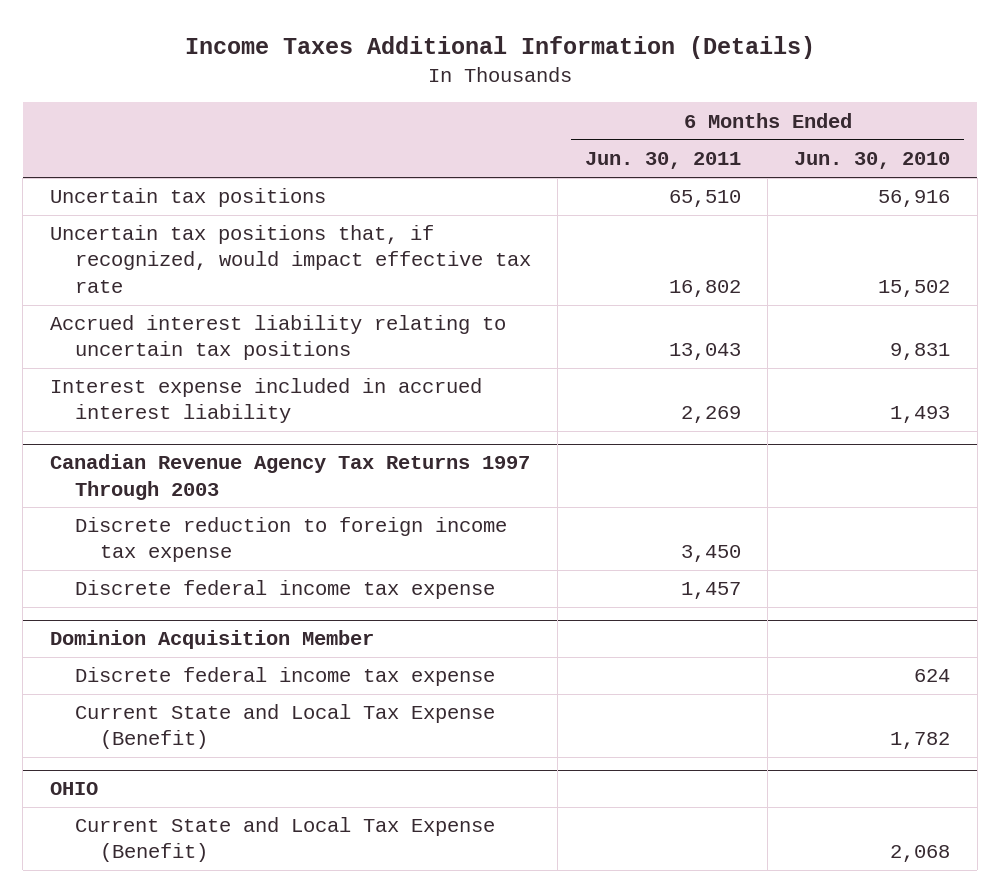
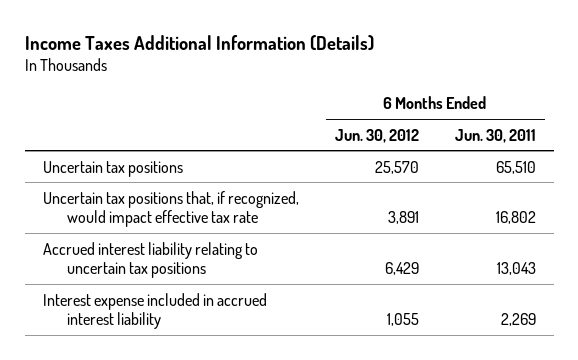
[794,152,951,170] Jun. 30, 2010 -> none
none -> [334,128,419,143] Jun. 30, 2012
[49,454,530,500] Canadian Revenue Agency Tax Returns 1997 Through 2003 -> none
[74,517,507,563] Discrete reduction to foreign income tax expense -> none
[74,580,495,600] Discrete federal income tax expense -> none
[49,630,374,650] Dominion Acquisition Member -> none
[74,667,495,687] Discrete federal income tax expense -> none
[74,704,495,750] Current State and Local Tax Expense (Benefit) -> none
[49,782,98,796] OHIO -> none
[74,817,495,863] Current State and Local Tax Expense (Benefit) -> none

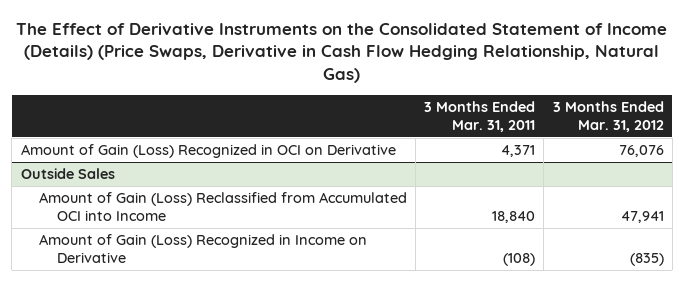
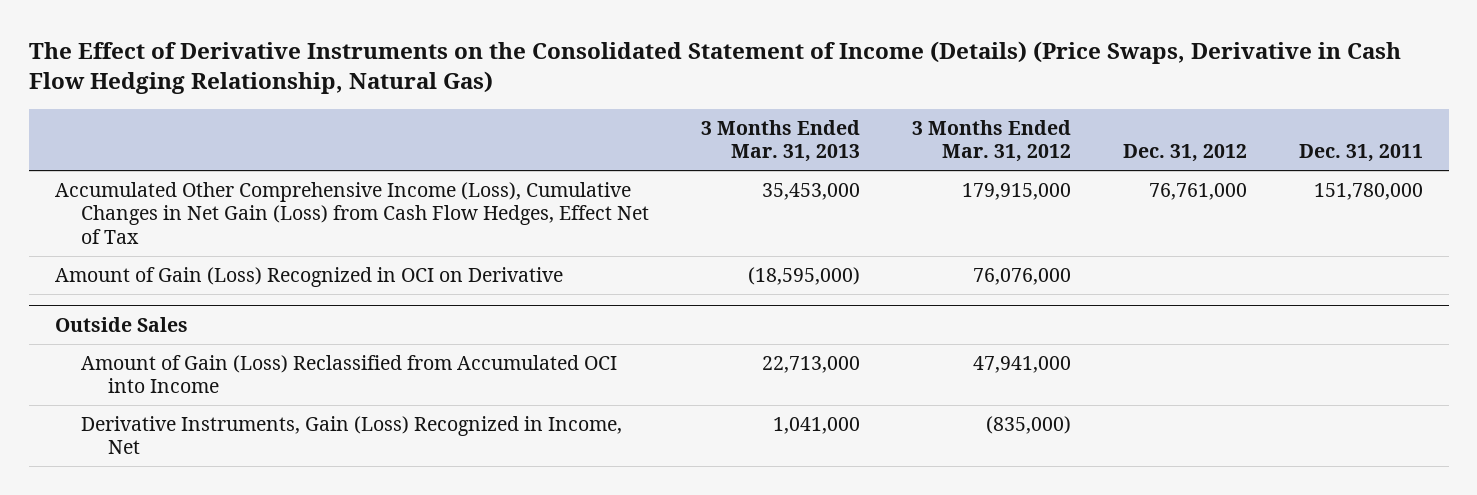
[424,101,536,132] 3 Months Ended Mar. 31, 2011 -> none
none -> [701,119,861,163] 3 Months Ended Mar. 31, 2013
none -> [1122,144,1247,163] Dec. 31, 2012
none -> [1298,144,1423,163] Dec. 31, 2011
none -> [54,181,650,244] Accumulated Other Comprehensive Income (Loss), Cumulative Changes in Net Gain (Loss) from Cash Flow Hedges, Effect Net of Tax
[618,145,664,158] 76,076 -> [973,267,1072,285] 76,076,000
[620,210,664,223] 47,941 -> [973,355,1072,373] 47,941,000
[38,234,367,263] Amount of Gain (Loss) Recognized in Income on Derivative -> [81,415,623,455] Derivative Instruments, Gain (Loss) Recognized in Income, Net
[629,252,664,266] (835) -> [986,415,1072,434] (835,000)

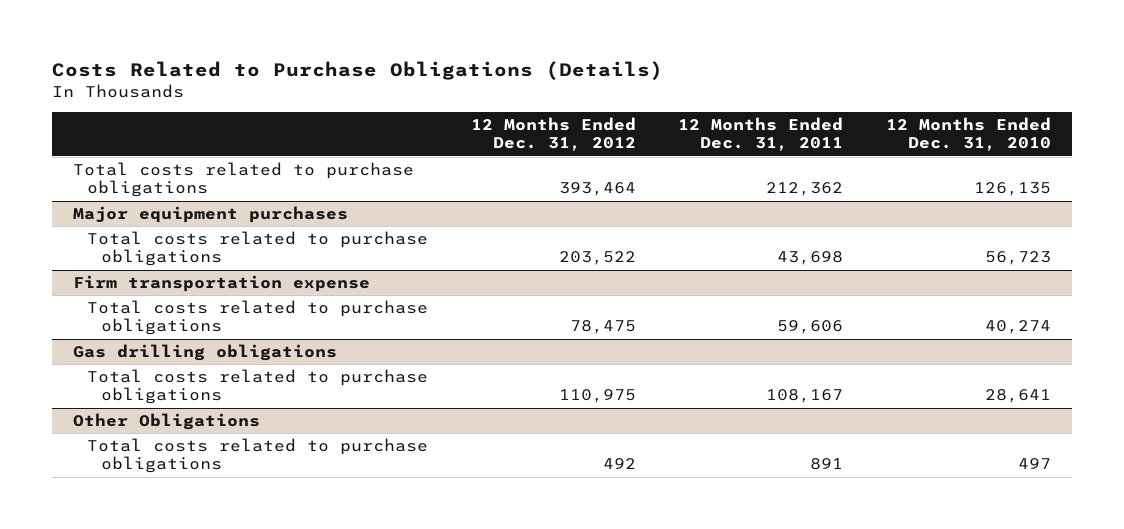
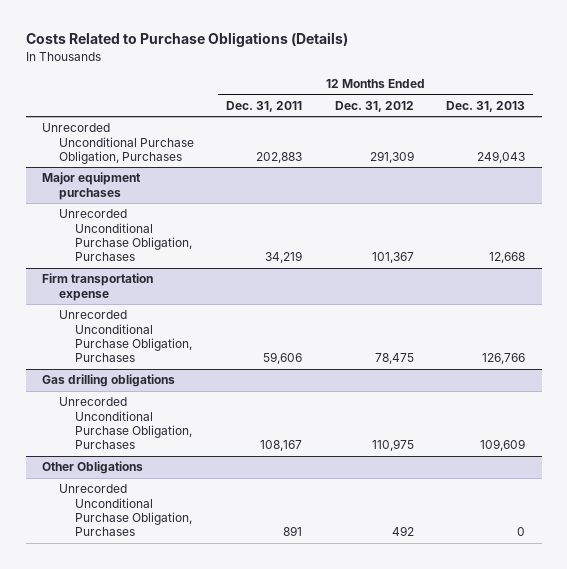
[885,117,1051,152] 12 Months Ended Dec. 31, 2010 -> none
none -> [446,100,526,112] Dec. 31, 2013
[72,162,414,198] Total costs related to purchase obligations -> [41,123,194,164] Unrecorded Unconditional Purchase Obligation, Purchases
[558,182,636,197] 393,464 -> [369,150,414,163] 291,309
[766,182,844,197] 212,362 -> [256,151,303,163] 202,883
[86,231,428,267] Total costs related to purchase obligations -> [58,209,193,262] Unrecorded Unconditional Purchase Obligation, Purchases
[558,251,636,266] 203,522 -> [371,252,414,264] 101,367
[777,251,844,266] 43,698 -> [265,251,303,264] 34,219
[86,300,428,336] Total costs related to purchase obligations -> [58,310,193,363] Unrecorded Unconditional Purchase Obligation, Purchases
[86,369,428,405] Total costs related to purchase obligations -> [58,397,193,450] Unrecorded Unconditional Purchase Obligation, Purchases
[86,438,428,474] Total costs related to purchase obligations -> [58,484,193,537] Unrecorded Unconditional Purchase Obligation, Purchases

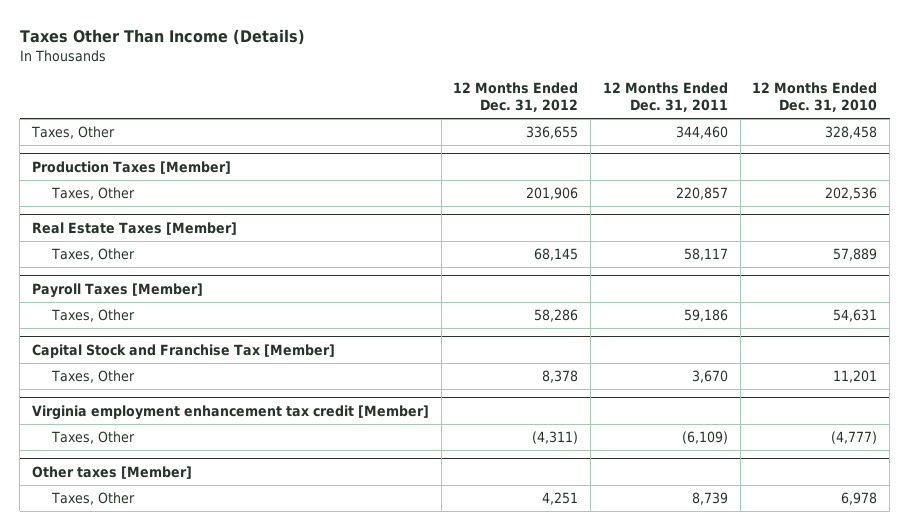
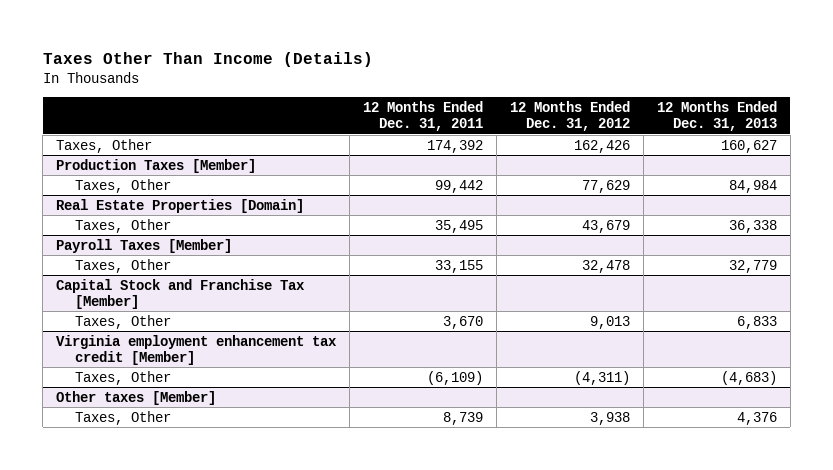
[752,81,878,113] 12 Months Ended Dec. 31, 2010 -> none
none -> [656,101,777,132] 12 Months Ended Dec. 31, 2013
[526,126,579,140] 336,655 -> [573,139,630,153] 162,426
[675,126,728,140] 344,460 -> [426,139,483,153] 174,392
[31,221,237,235] Real Estate Taxes [Member] -> none
[526,187,579,201] 201,906 -> [581,179,630,193] 77,629
[675,187,728,201] 220,857 -> [434,179,483,193] 99,442
none -> [55,198,304,213] Real Estate Properties [Domain]
[534,248,579,262] 68,145 -> [581,219,630,233] 43,679
[683,248,728,262] 58,117 -> [434,219,483,233] 35,495
[534,309,579,323] 58,286 -> [581,259,630,273] 32,478
[683,309,728,323] 59,186 -> [434,259,483,273] 33,155
[542,370,579,384] 8,378 -> [589,315,630,329] 9,013
[542,492,579,506] 4,251 -> [589,411,630,425] 3,938

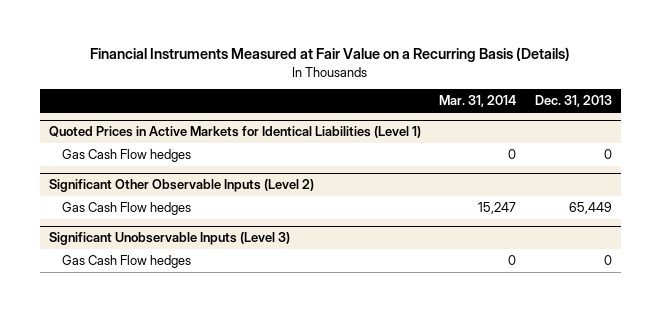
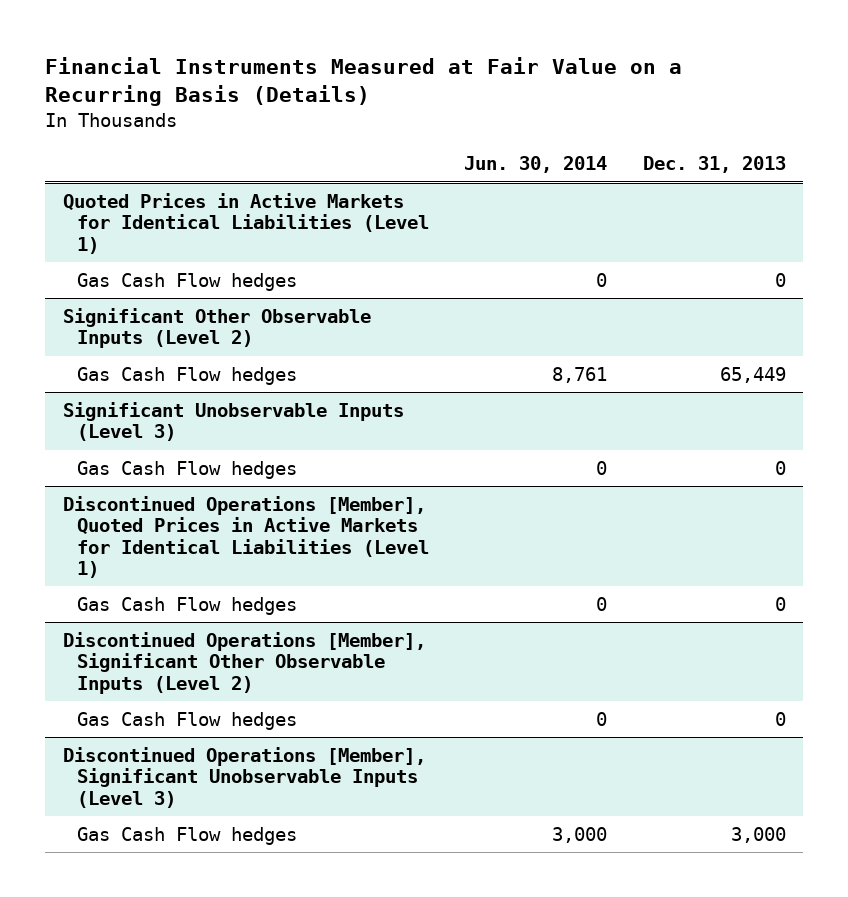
[439,95,517,108] Mar. 31, 2014 -> none
none -> [464,156,608,174] Jun. 30, 2014
none -> [62,495,429,579] Discontinued Operations [Member], Quoted Prices in Active Markets for Identical Liabilities (Level 1)
none -> [76,596,297,615] Gas Cash Flow hedges
none -> [62,631,426,694] Discontinued Operations [Member], Significant Other Observable Inputs (Level 2)
none -> [76,711,297,730] Gas Cash Flow hedges
none -> [62,746,426,808] Discontinued Operations [Member], Significant Unobservable Inputs (Level 3)
none -> [76,826,297,845] Gas Cash Flow hedges

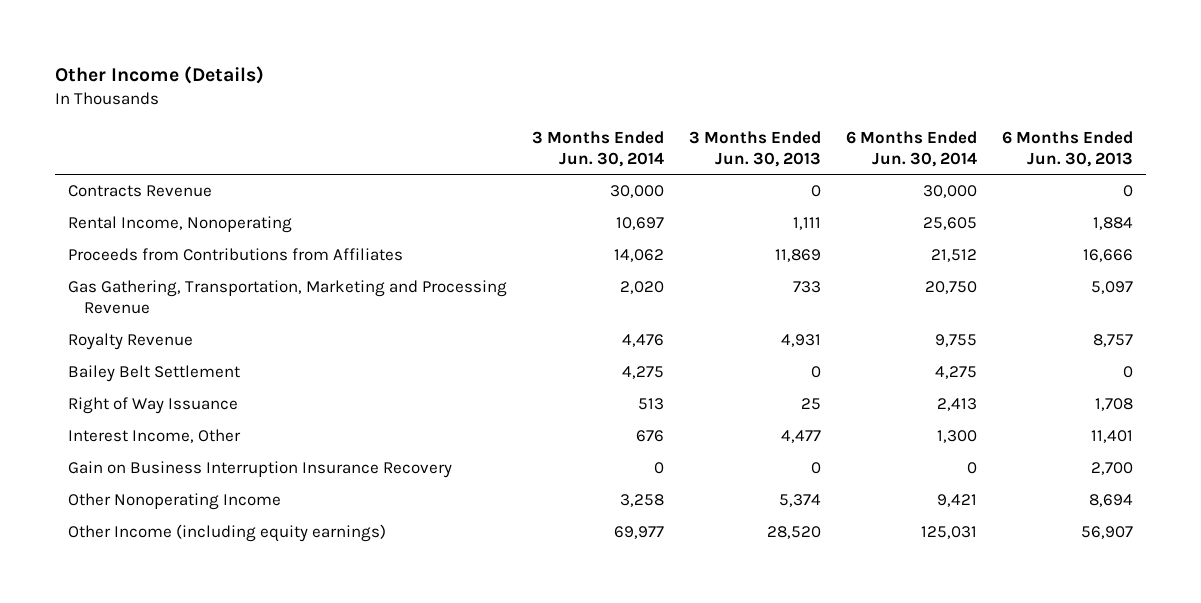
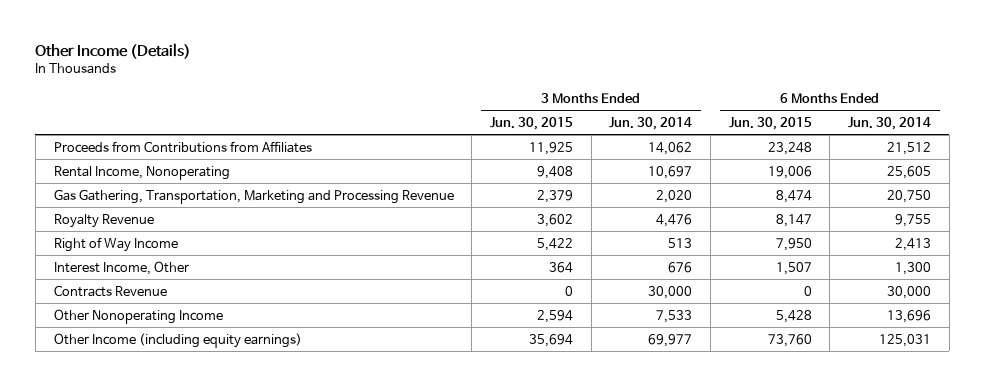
[688,130,821,167] 3 Months Ended Jun. 30, 2013 -> none
[1001,130,1133,167] 6 Months Ended Jun. 30, 2013 -> none
none -> [489,117,573,131] Jun. 30, 2015
none -> [728,117,812,131] Jun. 30, 2015
[67,216,292,234] Rental Income, Nonoperating -> [53,165,230,180] Rental Income, Nonoperating
[67,365,240,383] Bailey Belt Settlement -> none
[67,397,238,415] Right of Way Issuance -> [53,236,178,252] Right of Way Income
[67,461,452,479] Gain on Business Interruption Insurance Recovery -> none
[67,185,212,198] Contracts Revenue -> [53,284,167,297] Contracts Revenue
[619,494,664,508] 3,258 -> [656,309,693,323] 7,533
[936,494,977,508] 9,421 -> [887,309,932,323] 13,696

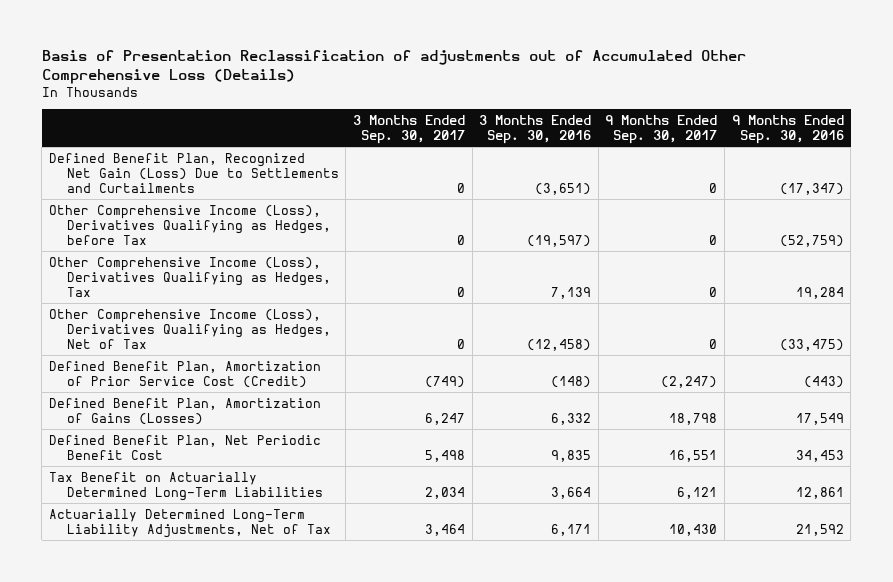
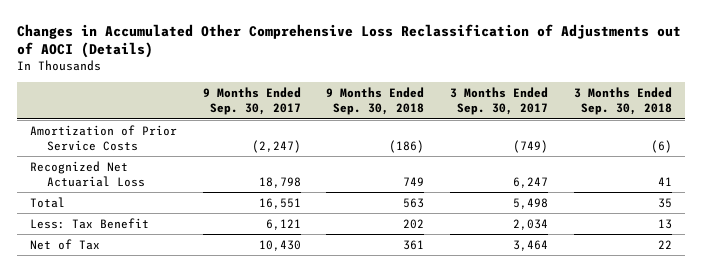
[41,49,746,85] Basis of Presentation Reclassification of adjustments out of Accumulated Other Comprehensive Loss (Details) -> [17,23,682,59] Changes in Accumulated Other Comprehensive Loss Reclassification of Adjustments out of AOCI (Details)
[479,115,592,145] 3 Months Ended Sep. 30, 2016 -> none
[731,115,844,145] 9 Months Ended Sep. 30, 2016 -> none
none -> [326,87,425,116] 9 Months Ended Sep. 30, 2018
none -> [573,87,672,116] 3 Months Ended Sep. 30, 2018
[48,152,339,193] Defined Benefit Plan, Recognized Net Gain (Loss) Due to Settlements and Curtailments -> none
[48,204,331,245] Other Comprehensive Income (Loss), Derivatives Qualifying as Hedges, before Tax -> none
[48,256,331,297] Other Comprehensive Income (Loss), Derivatives Qualifying as Hedges, Tax -> none
[48,308,331,349] Other Comprehensive Income (Loss), Derivatives Qualifying as Hedges, Net of Tax -> none
[48,360,321,388] Defined Benefit Plan, Amortization of Prior Service Cost (Credit) -> [29,124,177,151] Amortization of Prior Service Costs
[48,397,321,425] Defined Benefit Plan, Amortization of Gains (Losses) -> [29,160,145,187] Recognized Net Actuarial Loss
[48,434,321,460] Defined Benefit Plan, Net Periodic Benefit Cost -> [29,196,65,208] Total
[48,471,323,501] Tax Benefit on Actuarially Determined Long-Term Liabilities -> [29,217,149,229] Less: Tax Benefit
[48,508,331,538] Actuarially Determined Long-Term Liability Adjustments, Net of Tax -> [29,238,100,250] Net of Tax

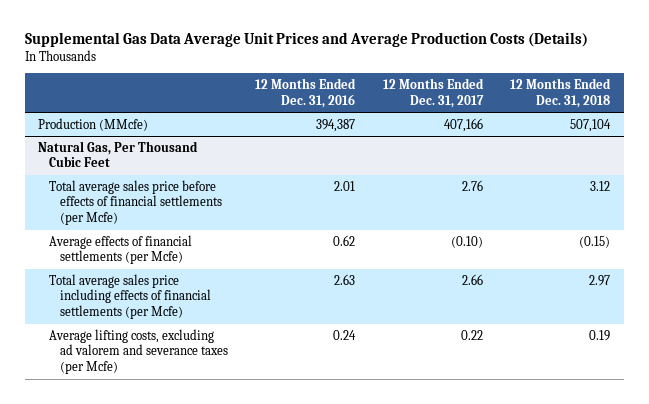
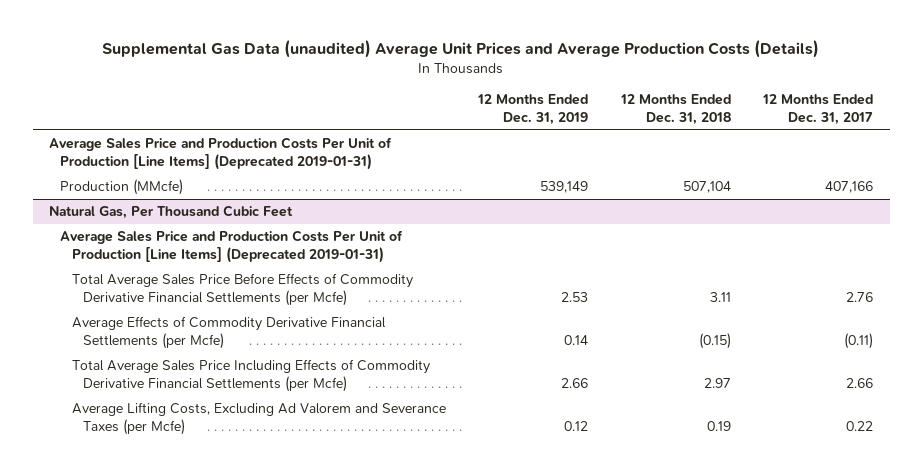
[24,31,588,47] Supplemental Gas Data Average Unit Prices and Average Production Costs (Details) -> [102,40,820,59] Supplemental Gas Data (unaudited) Average Unit Prices and Average Production Costs (Details)
[255,77,357,108] 12 Months Ended Dec. 31, 2016 -> none
none -> [477,94,589,125] 12 Months Ended Dec. 31, 2019
none -> [48,137,392,170] Average Sales Price and Production Costs Per Unit of Production [Line Items] (Deprecated 2019-01-31)
none -> [60,230,404,263] Average Sales Price and Production Costs Per Unit of Production [Line Items] (Deprecated 2019-01-31)
[49,179,222,226] Total average sales price before effects of financial settlements (per Mcfe) -> [71,273,413,306] Total Average Sales Price Before Effects of Commodity Derivative Financial Settlements (per Mcfe)
[590,180,611,191] 3.12 -> [709,291,731,302] 3.11
[49,234,193,265] Average effects of financial settlements (per Mcfe) -> [71,316,386,349] Average Effects of Commodity Derivative Financial Settlements (per Mcfe)
[450,235,483,248] (0.10) -> [844,332,874,349] (0.11)
[49,273,211,320] Total average sales price including effects of financial settlements (per Mcfe) -> [71,359,430,392] Total Average Sales Price Including Effects of Commodity Derivative Financial Settlements (per Mcfe)
[49,328,228,375] Average lifting costs, excluding ad valorem and severance taxes (per Mcfe) -> [71,402,446,435] Average Lifting Costs, Excluding Ad Valorem and Severance Taxes (per Mcfe)

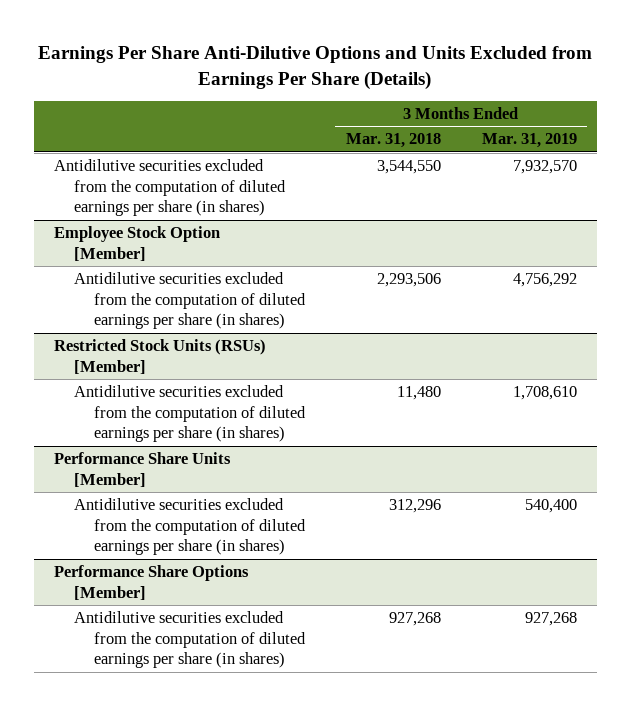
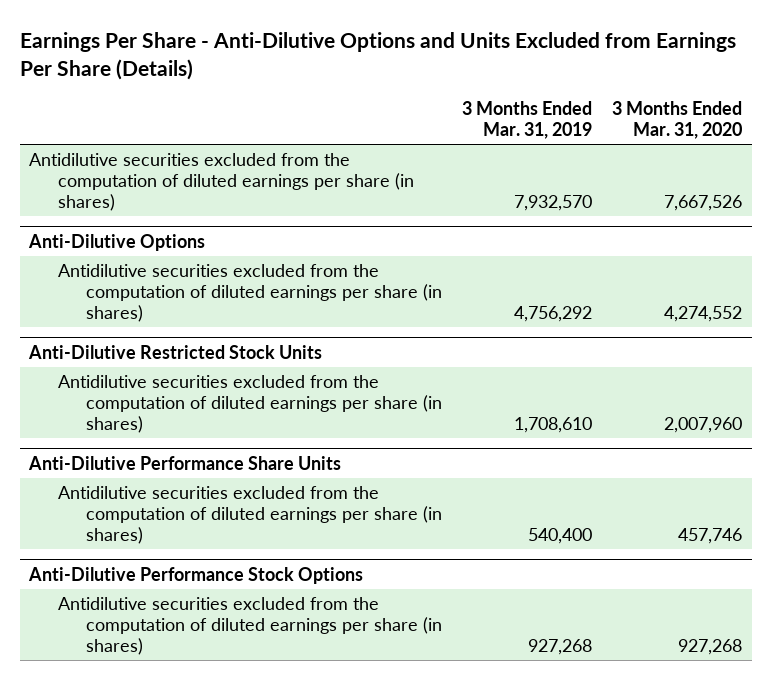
[38,46,593,90] Earnings Per Share Anti-Dilutive Options and Units Excluded from Earnings Per Share (Details) -> [19,31,736,81] Earnings Per Share - Anti-Dilutive Options and Units Excluded from Earnings Per Share (Details)
[345,133,441,149] Mar. 31, 2018 -> none
none -> [611,101,742,140] 3 Months Ended Mar. 31, 2020
[54,225,221,261] Employee Stock Option [Member] -> [28,233,206,251] Anti-Dilutive Options
[54,338,267,374] Restricted Stock Units (RSUs) [Member] -> [28,344,323,359] Anti-Dilutive Restricted Stock Units
[54,451,232,487] Performance Share Units [Member] -> [28,455,342,470] Anti-Dilutive Performance Share Units
[54,564,250,600] Performance Share Options [Member] -> [28,566,364,584] Anti-Dilutive Performance Stock Options

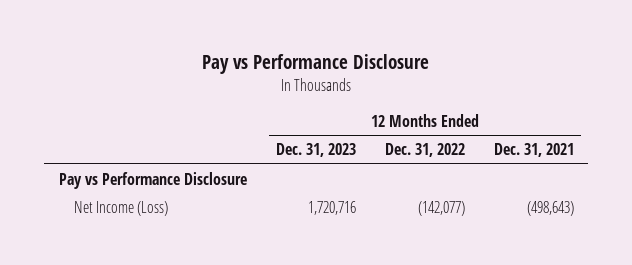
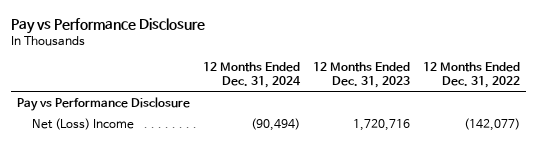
[493,143,574,158] Dec. 31, 2021 -> none
none -> [203,61,302,89] 12 Months Ended Dec. 31, 2024
[73,200,168,216] Net Income (Loss) -> [31,117,134,130] Net (Loss) Income

